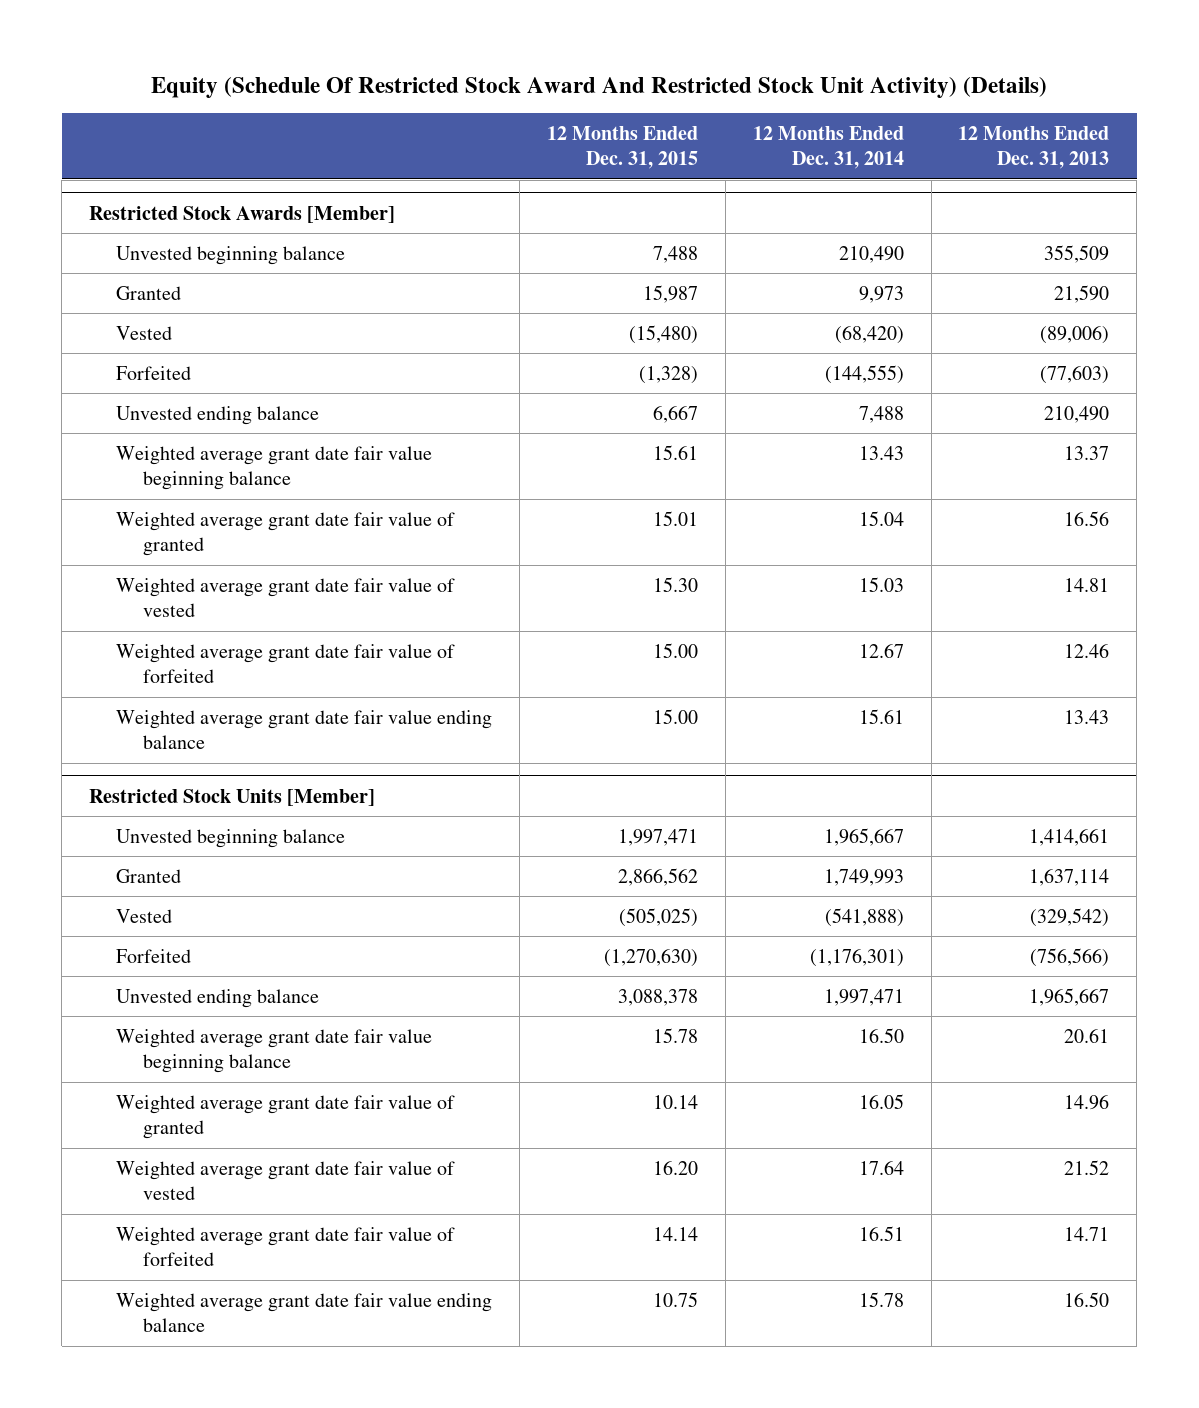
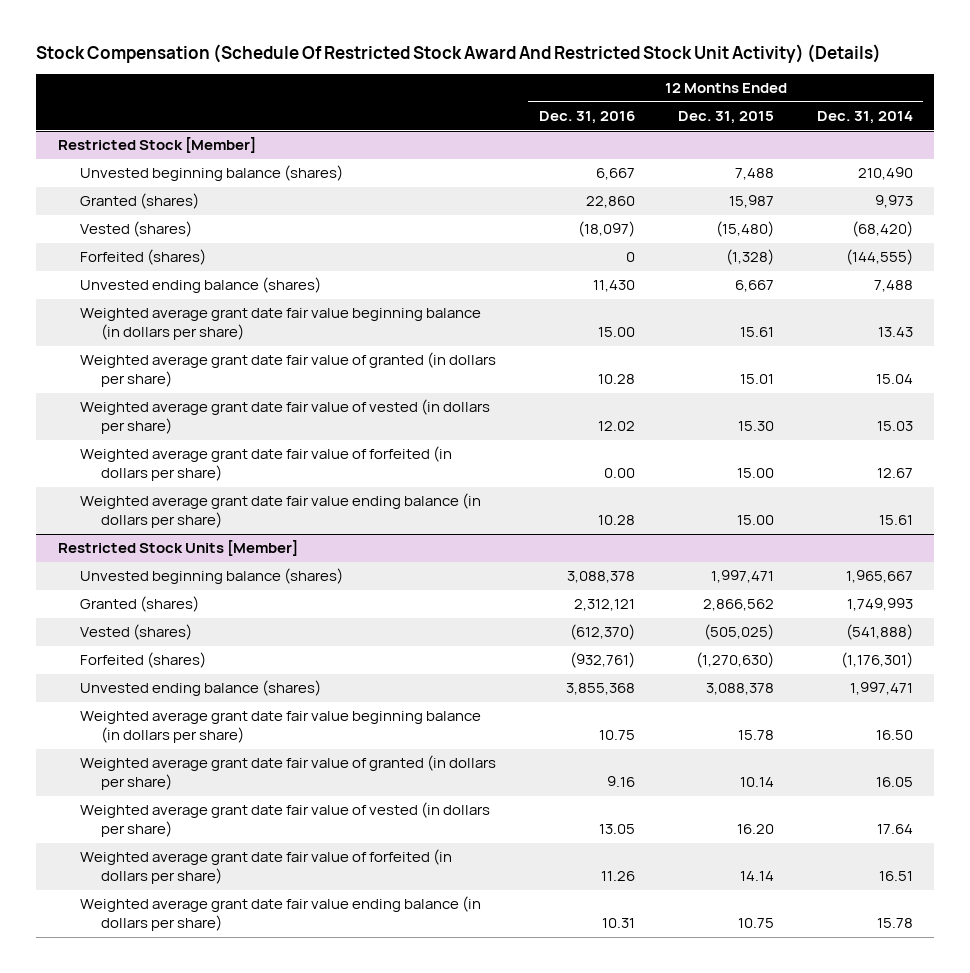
[151,76,1048,98] Equity (Schedule Of Restricted Stock Award And Restricted Stock Unit Activity) (Details) -> [36,43,882,63] Stock Compensation (Schedule Of Restricted Stock Award And Restricted Stock Unit Activity) (Details)
[958,125,1110,170] 12 Months Ended Dec. 31, 2013 -> none
none -> [538,111,635,125] Dec. 31, 2016
[89,205,396,223] Restricted Stock Awards [Member] -> [57,137,256,154] Restricted Stock [Member]
[116,245,346,265] Unvested beginning balance -> [79,165,343,182] Unvested beginning balance (shares)
[116,285,182,300] Granted -> [79,193,199,210] Granted (shares)
[116,325,173,340] Vested -> [79,221,192,238] Vested (shares)
[116,365,192,380] Forfeited -> [79,249,206,266] Forfeited (shares)
[116,405,320,425] Unvested ending balance -> [79,277,321,294] Unvested ending balance (shares)
[116,445,433,491] Weighted average grant date fair value beginning balance -> [79,308,481,341] Weighted average grant date fair value beginning balance (in dollars per share)
[116,511,456,557] Weighted average grant date fair value of granted -> [79,352,496,388] Weighted average grant date fair value of granted (in dollars per share)
[116,577,456,618] Weighted average grant date fair value of vested -> [79,399,490,435] Weighted average grant date fair value of vested (in dollars per share)
[116,643,456,684] Weighted average grant date fair value of forfeited -> [79,446,452,482] Weighted average grant date fair value of forfeited (in dollars per share)
[116,709,493,750] Weighted average grant date fair value ending balance -> [79,493,481,529] Weighted average grant date fair value ending balance (in dollars per share)
[116,828,346,848] Unvested beginning balance -> [79,568,343,585] Unvested beginning balance (shares)
[116,868,182,883] Granted -> [79,596,199,613] Granted (shares)
[116,908,173,923] Vested -> [79,624,192,641] Vested (shares)
[116,948,192,963] Forfeited -> [79,652,206,669] Forfeited (shares)
[116,988,320,1008] Unvested ending balance -> [79,680,321,697] Unvested ending balance (shares)
[116,1028,433,1074] Weighted average grant date fair value beginning balance -> [79,711,481,744] Weighted average grant date fair value beginning balance (in dollars per share)
[116,1094,456,1140] Weighted average grant date fair value of granted -> [79,755,496,791] Weighted average grant date fair value of granted (in dollars per share)
[116,1160,456,1201] Weighted average grant date fair value of vested -> [79,802,490,838] Weighted average grant date fair value of vested (in dollars per share)
[116,1226,456,1267] Weighted average grant date fair value of forfeited -> [79,849,452,885] Weighted average grant date fair value of forfeited (in dollars per share)
[116,1292,493,1333] Weighted average grant date fair value ending balance -> [79,896,481,932] Weighted average grant date fair value ending balance (in dollars per share)

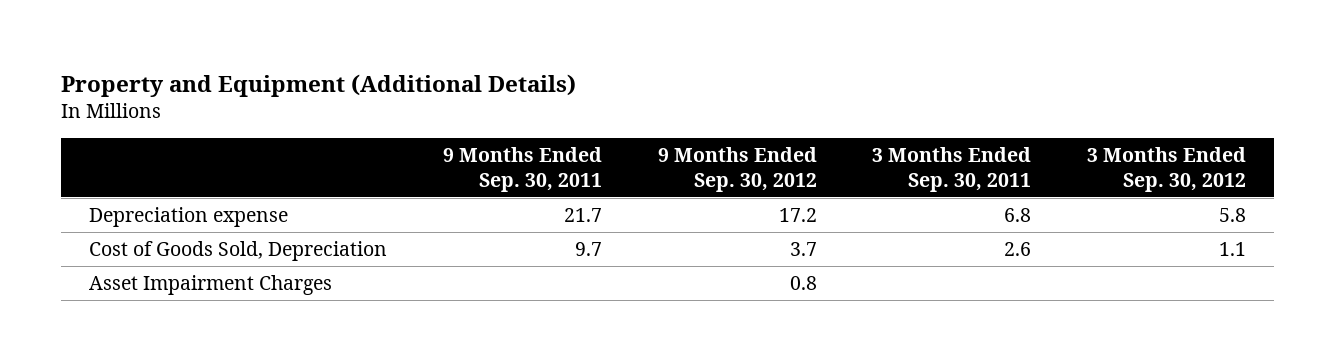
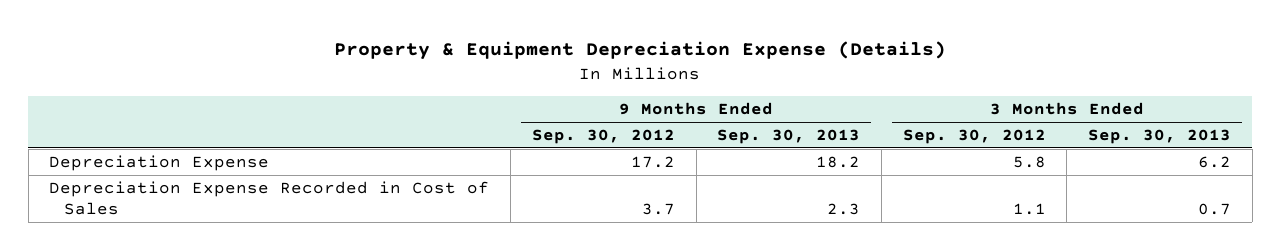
[61,73,577,97] Property and Equipment (Additional Details) -> [334,41,947,61] Property & Equipment Depreciation Expense (Details)
[442,147,602,192] 9 Months Ended Sep. 30, 2011 -> none
[872,147,1032,192] 3 Months Ended Sep. 30, 2011 -> none
none -> [717,129,861,145] Sep. 30, 2013
none -> [1088,129,1232,145] Sep. 30, 2013
[89,275,333,296] Asset Impairment Charges -> none
[89,207,289,228] Depreciation expense -> [49,155,270,172] Depreciation Expense
[89,241,388,262] Cost of Goods Sold, Depreciation -> [49,181,490,216] Depreciation Expense Recorded in Cost of Sales

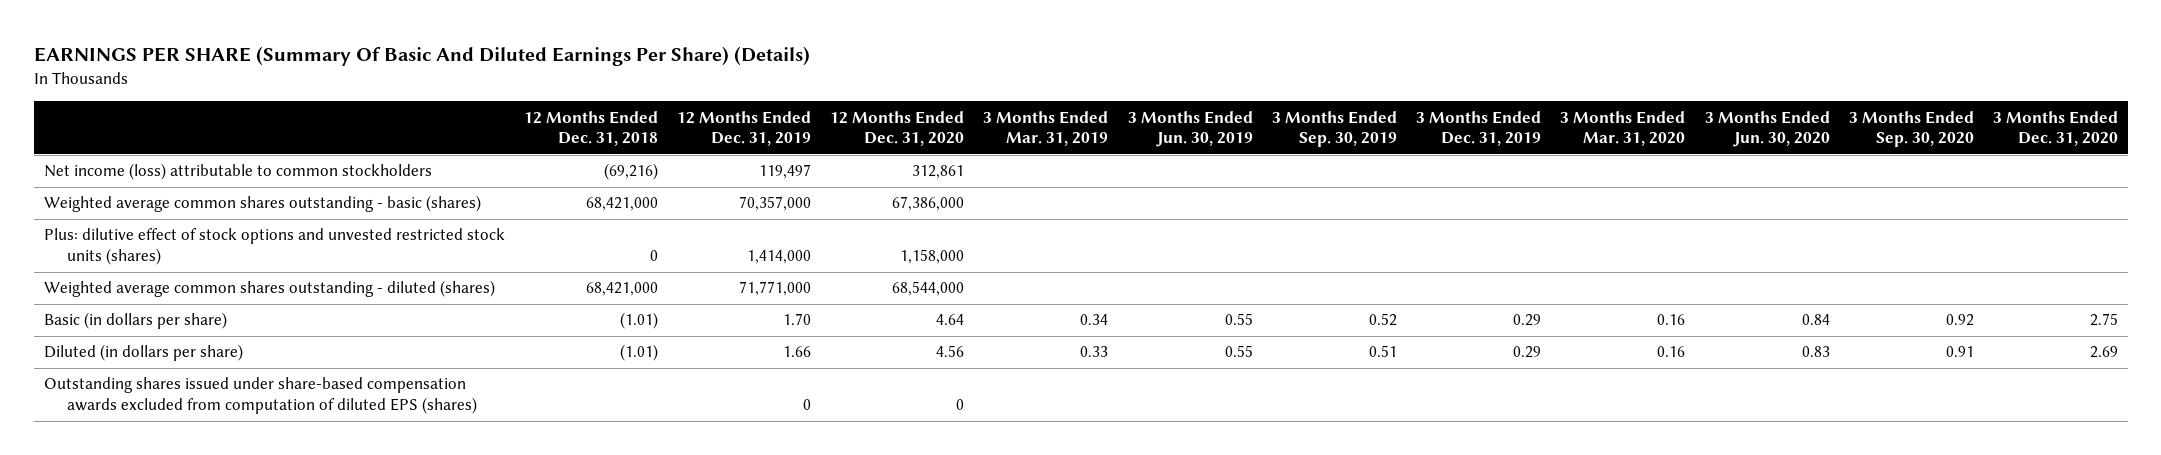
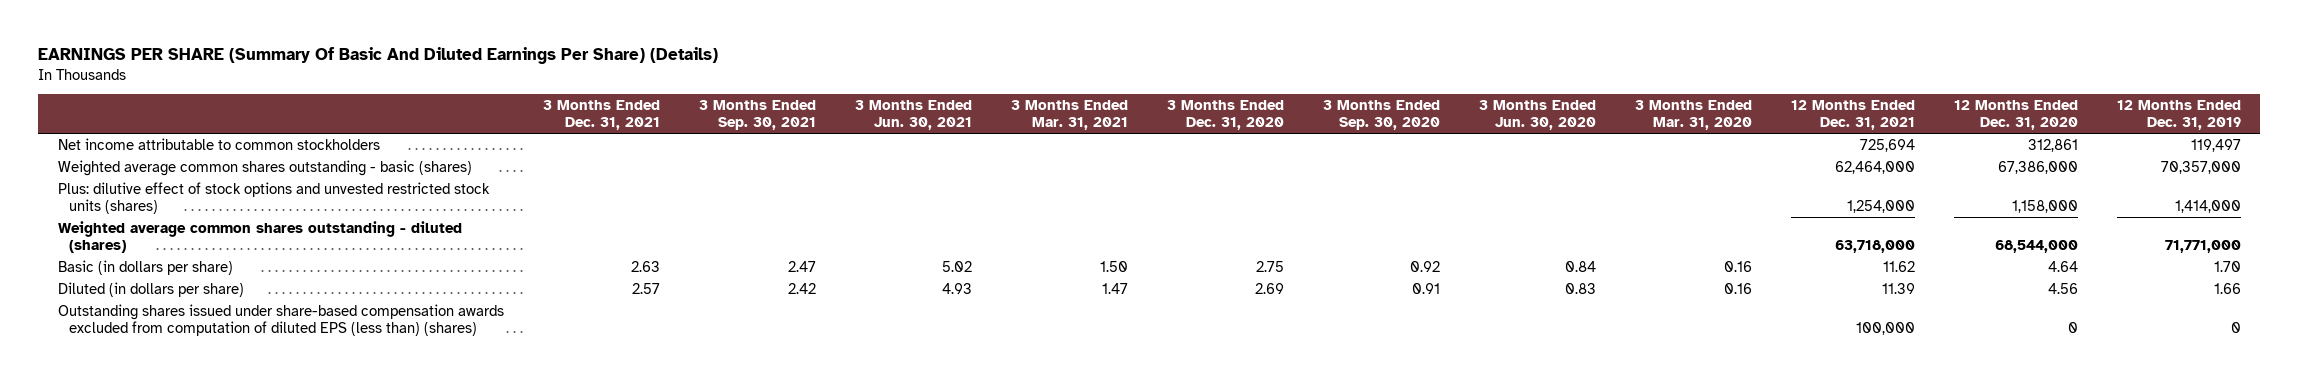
[523,110,658,147] 12 Months Ended Dec. 31, 2018 -> none
[983,110,1109,147] 3 Months Ended Mar. 31, 2019 -> none
[1127,110,1253,148] 3 Months Ended Jun. 30, 2019 -> none
[1271,110,1397,148] 3 Months Ended Sep. 30, 2019 -> none
[1416,110,1542,147] 3 Months Ended Dec. 31, 2019 -> none
none -> [542,100,660,130] 3 Months Ended Dec. 31, 2021
none -> [698,100,816,130] 3 Months Ended Sep. 30, 2021
none -> [854,100,972,130] 3 Months Ended Jun. 30, 2021
none -> [1010,100,1128,130] 3 Months Ended Mar. 31, 2021
none -> [1790,100,1915,130] 12 Months Ended Dec. 31, 2021
[43,163,432,181] Net income (loss) attributable to common stockholders -> [57,137,380,150] Net income attributable to common stockholders
[43,377,478,415] Outstanding shares issued under share-based compensation awards excluded from computation of diluted EPS (shares) -> [57,303,504,336] Outstanding shares issued under share-based compensation awards excluded from computation of diluted EPS (less than) (shares)

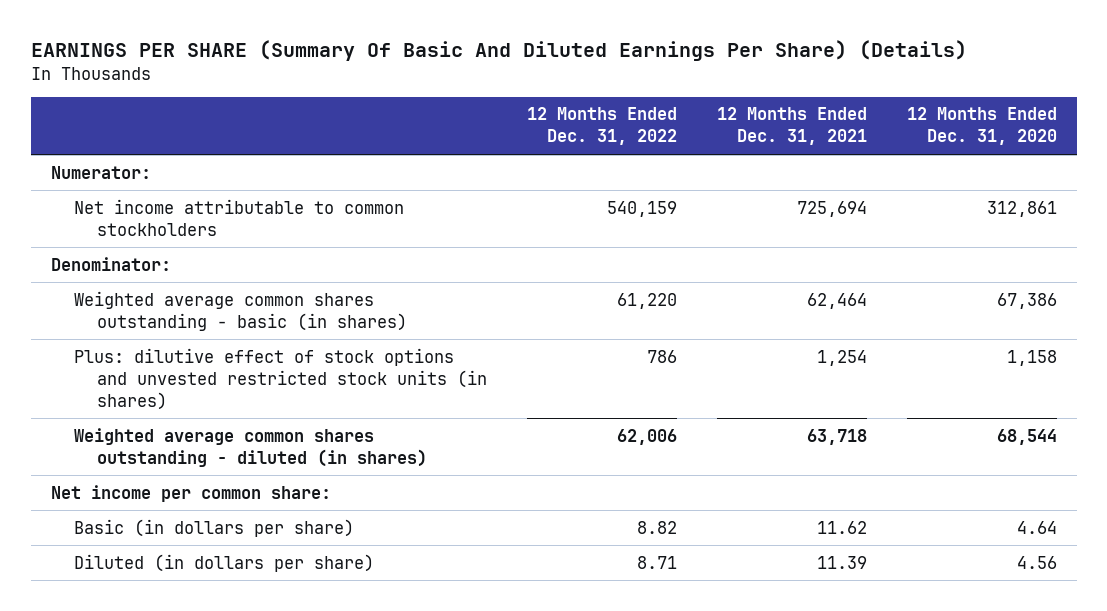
[542,100,660,130] 3 Months Ended Dec. 31, 2021 -> none
[698,100,816,130] 3 Months Ended Sep. 30, 2021 -> none
[854,100,972,130] 3 Months Ended Jun. 30, 2021 -> none
[1010,100,1128,130] 3 Months Ended Mar. 31, 2021 -> none
[1166,100,1284,130] 3 Months Ended Dec. 31, 2020 -> none
[1322,100,1440,130] 3 Months Ended Sep. 30, 2020 -> none
[1478,100,1596,130] 3 Months Ended Jun. 30, 2020 -> none
[1634,100,1752,130] 3 Months Ended Mar. 31, 2020 -> none
[2116,100,2241,130] 12 Months Ended Dec. 31, 2019 -> none
none -> [526,107,677,146] 12 Months Ended Dec. 31, 2022
none -> [50,165,151,179] Numerator:
none -> [50,256,171,271] Denominator:
[57,159,472,176] Weighted average common shares outstanding - basic (shares) -> [73,290,407,331] Weighted average common shares outstanding - basic (in shares)
[1834,160,1915,174] 62,464,000 -> [806,292,867,309] 62,464
[1997,160,2078,174] 67,386,000 -> [996,292,1057,309] 67,386
[57,181,490,214] Plus: dilutive effect of stock options and unvested restricted stock units (shares) -> [73,347,487,410] Plus: dilutive effect of stock options and unvested restricted stock units (in shares)
[1846,199,1915,213] 1,254,000 -> [816,349,867,366] 1,254
[2011,199,2078,213] 1,158,000 -> [1006,349,1057,366] 1,158
[57,220,462,253] Weighted average common shares outstanding - diluted (shares) -> [73,427,427,467] Weighted average common shares outstanding - diluted (in shares)
[1834,239,1915,253] 63,718,000 -> [806,428,867,445] 63,718
[1994,239,2078,253] 68,544,000 -> [996,428,1057,445] 68,544
none -> [50,484,331,502] Net income per common share:
[57,303,504,336] Outstanding shares issued under share-based compensation awards excluded from computation of diluted EPS (less than) (shares) -> none

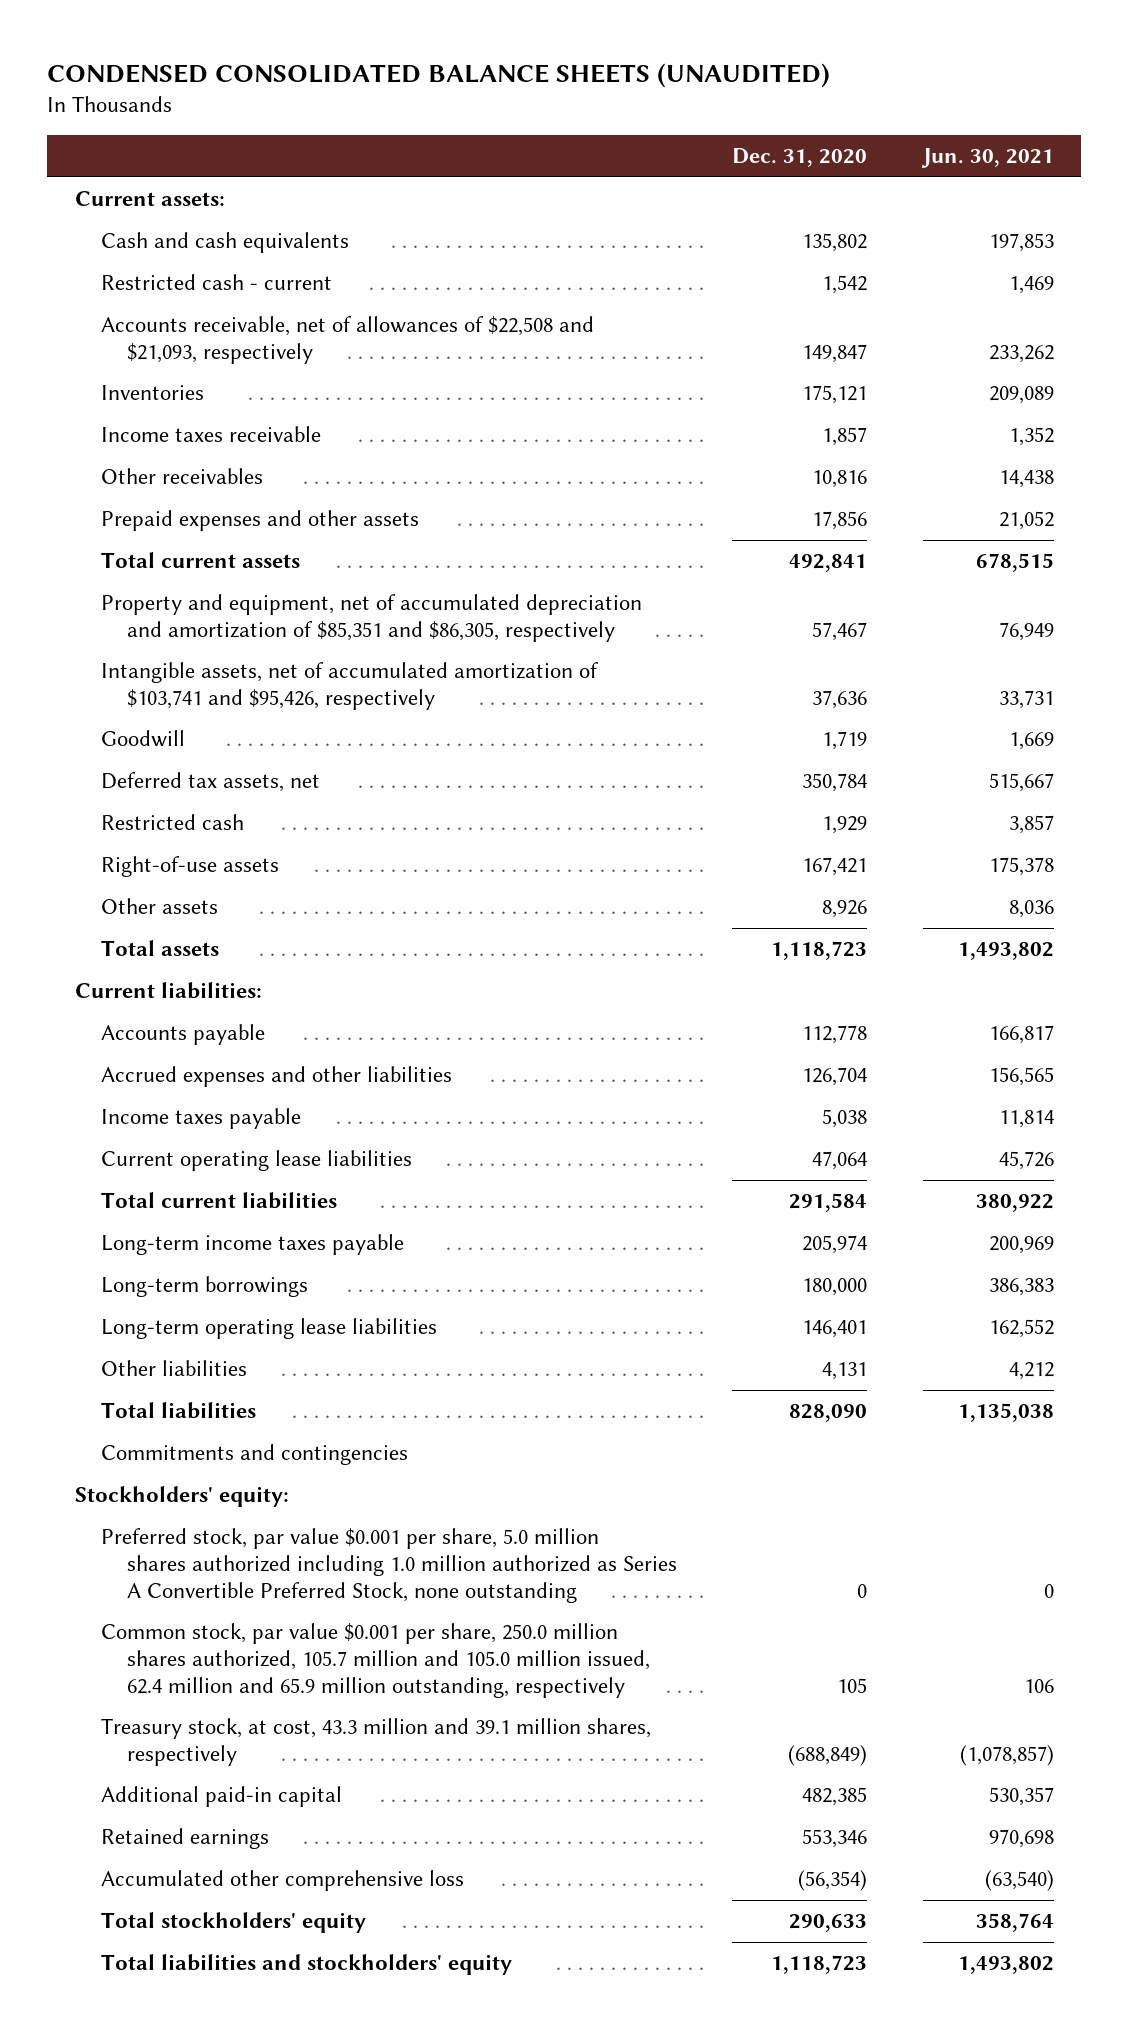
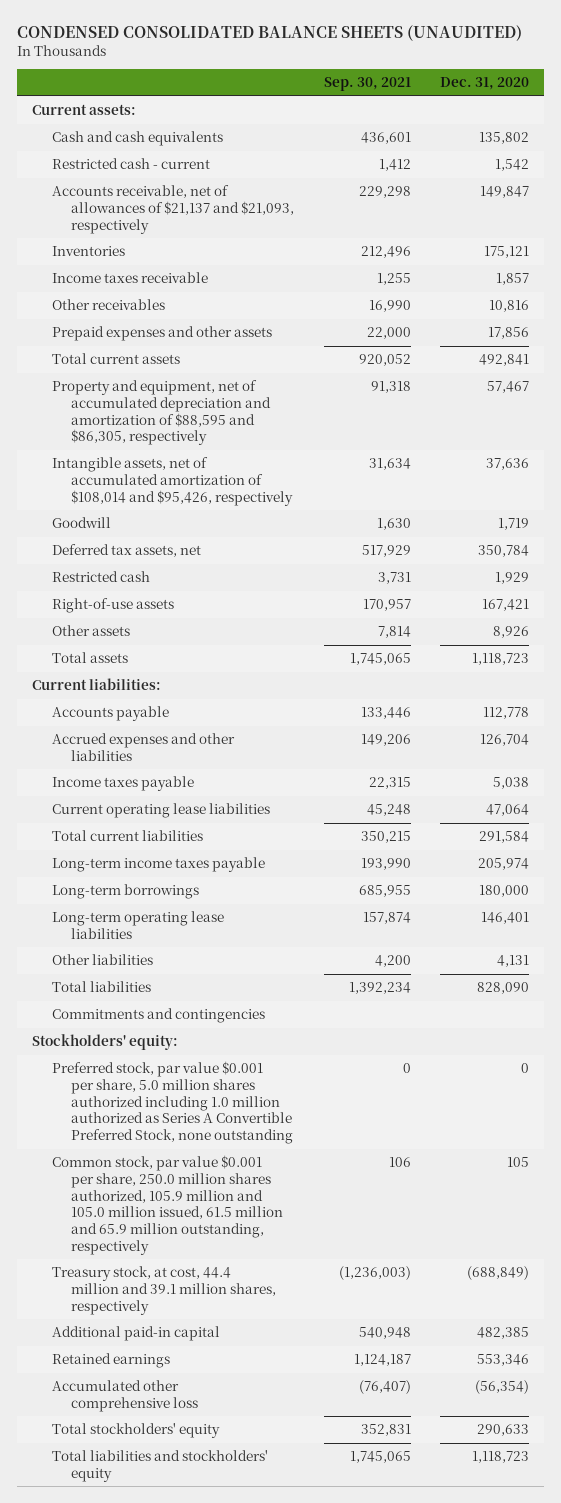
[920,147,1054,168] Jun. 30, 2021 -> none
none -> [323,77,411,92] Sep. 30, 2021
[100,316,594,364] Accounts receivable, net of allowances of $22,508 and $21,093, respectively -> [51,185,295,234] Accounts receivable, net of allowances of $21,137 and $21,093, respectively
[100,594,642,642] Property and equipment, net of accumulated depreciation and amortization of $85,351 and $86,305, respectively -> [51,380,272,446] Property and equipment, net of accumulated depreciation and amortization of $88,595 and $86,305, respectively
[100,662,599,710] Intangible assets, net of accumulated amortization of $103,741 and $95,426, respectively -> [51,457,294,506] Intangible assets, net of accumulated amortization of $108,014 and $95,426, respectively
[100,1623,650,1698] Common stock, par value $0.001 per share, 250.0 million shares authorized, 105.7 million and 105.0 million issued, 62.4 million and 65.9 million outstanding, respectively -> [51,1155,284,1255] Common stock, par value $0.001 per share, 250.0 million shares authorized, 105.9 million and 105.0 million issued, 61.5 million and 65.9 million outstanding, respectively
[100,1718,651,1766] Treasury stock, at cost, 43.3 million and 39.1 million shares, respectively -> [51,1266,277,1315] Treasury stock, at cost, 44.4 million and 39.1 million shares, respectively

